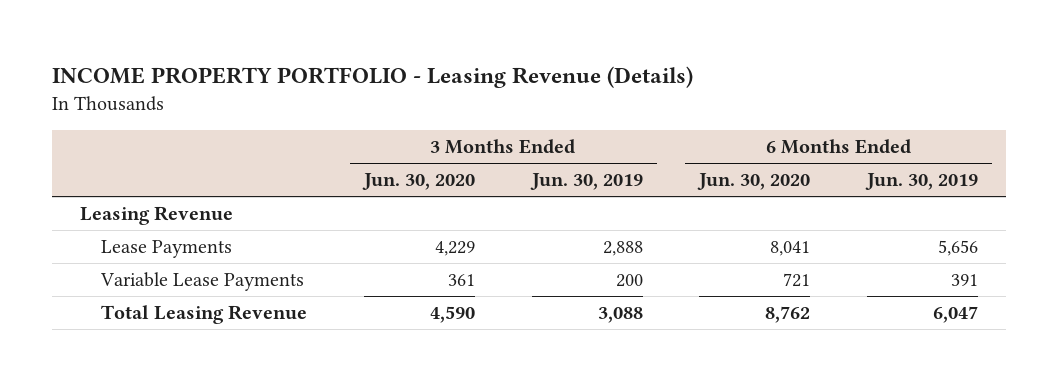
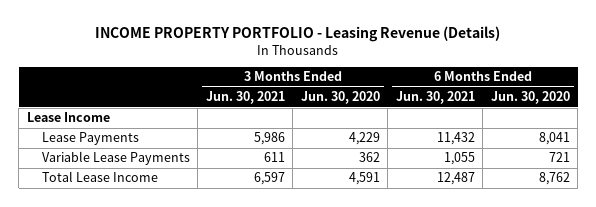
[529,173,643,191] Jun. 30, 2019 -> none
[865,173,979,191] Jun. 30, 2019 -> none
none -> [205,91,285,105] Jun. 30, 2021
none -> [395,91,475,105] Jun. 30, 2021
[80,205,234,225] Leasing Revenue -> [26,112,110,123] Lease Income
[447,273,475,286] 361 -> [358,152,380,163] 362
[101,304,308,324] Total Leasing Revenue -> [41,171,158,183] Total Lease Income
[429,305,475,323] 4,590 -> [348,172,380,186] 4,591

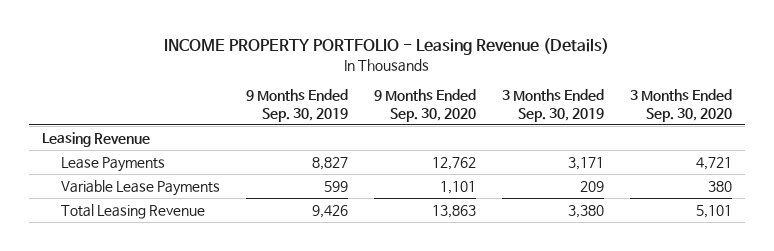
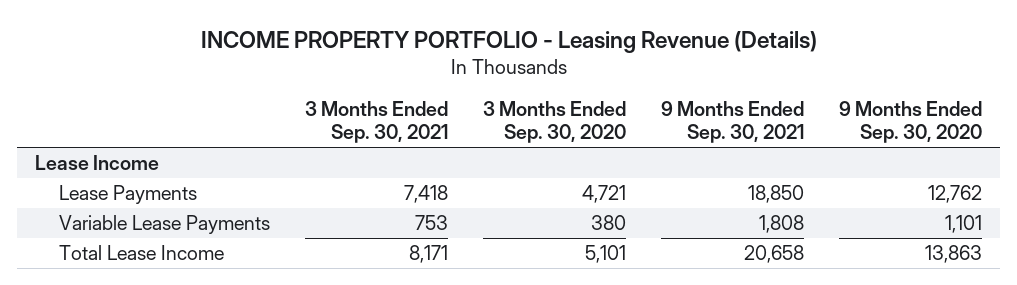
[245,89,348,122] 9 Months Ended Sep. 30, 2019 -> none
[501,89,604,122] 3 Months Ended Sep. 30, 2019 -> none
none -> [305,100,449,144] 3 Months Ended Sep. 30, 2021
none -> [661,100,805,144] 9 Months Ended Sep. 30, 2021
[42,131,151,147] Leasing Revenue -> [34,155,159,171] Lease Income
[60,203,205,219] Total Leasing Revenue -> [58,245,224,261] Total Lease Income

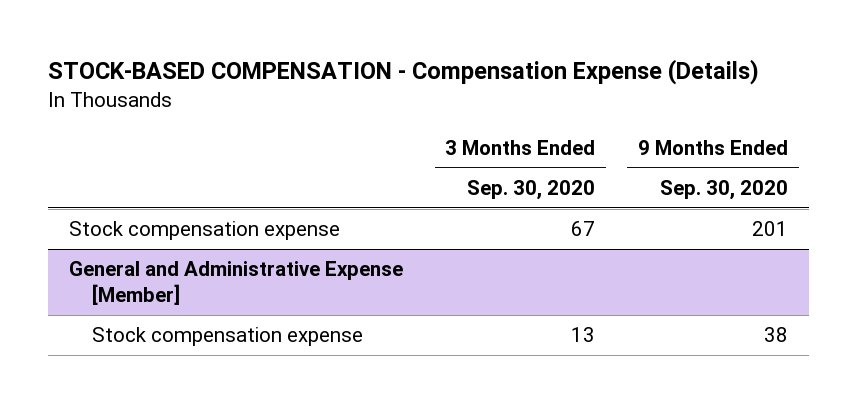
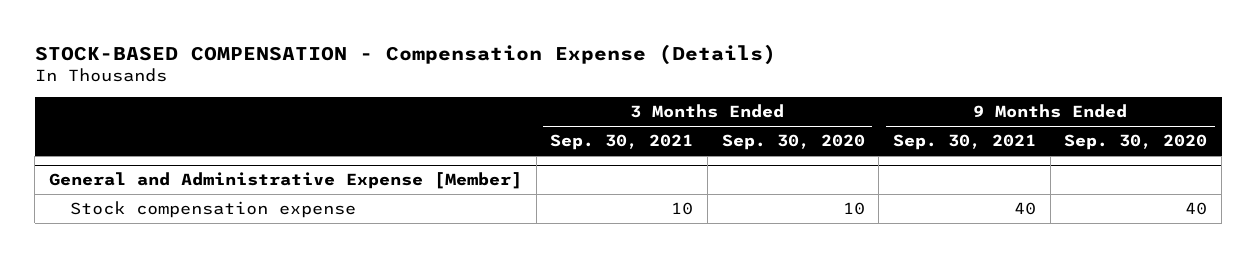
none -> [550,134,694,151] Sep. 30, 2021
none -> [893,134,1037,151] Sep. 30, 2021
[68,221,340,241] Stock compensation expense -> none
[571,327,596,343] 13 -> [842,202,865,216] 10
[763,327,788,343] 38 -> [1185,202,1208,216] 40

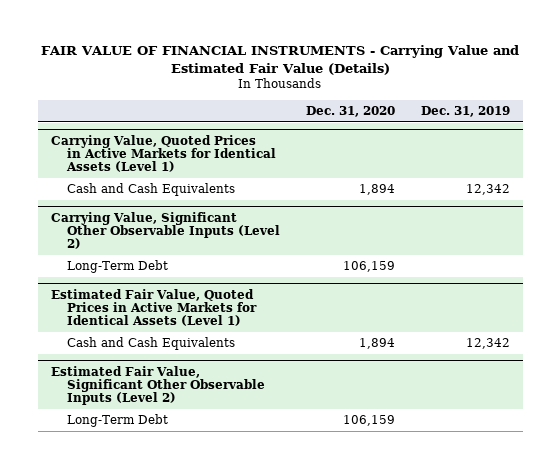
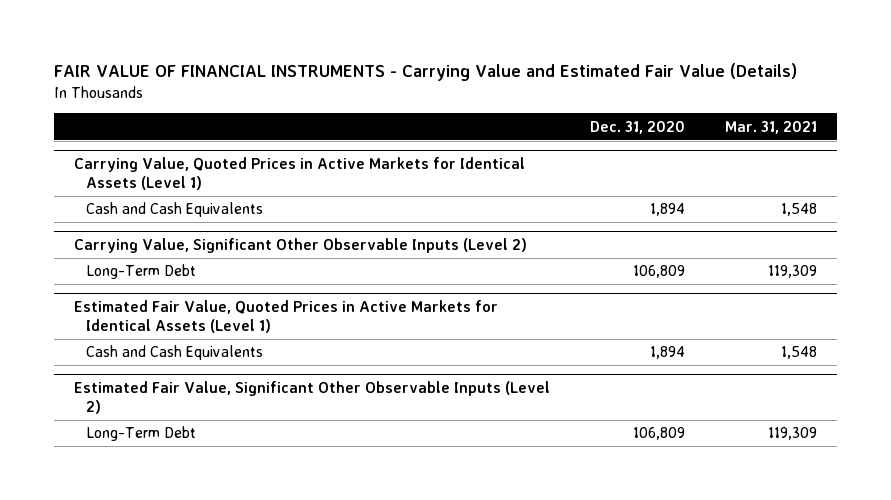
[420,105,510,117] Dec. 31, 2019 -> none
none -> [725,120,818,134] Mar. 31, 2021
[343,261,396,273] 106,159 -> [632,265,685,279] 106,809
[343,415,396,427] 106,159 -> [632,427,685,441] 106,809

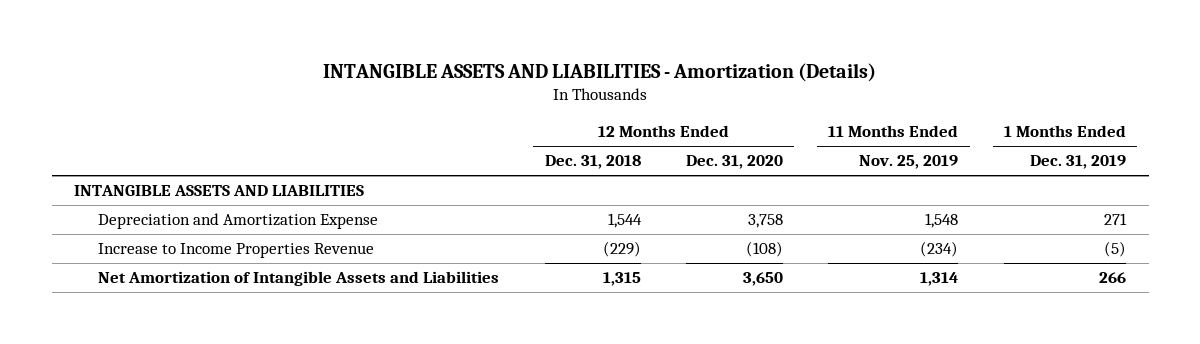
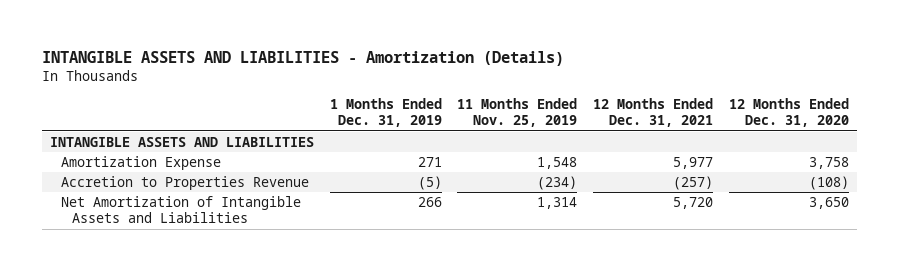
[544,155,641,170] Dec. 31, 2018 -> none
none -> [593,98,714,128] 12 Months Ended Dec. 31, 2021
[98,213,379,230] Depreciation and Amortization Expense -> [60,156,221,171] Amortization Expense
[98,243,375,259] Increase to Income Properties Revenue -> [60,176,309,191] Accretion to Properties Revenue

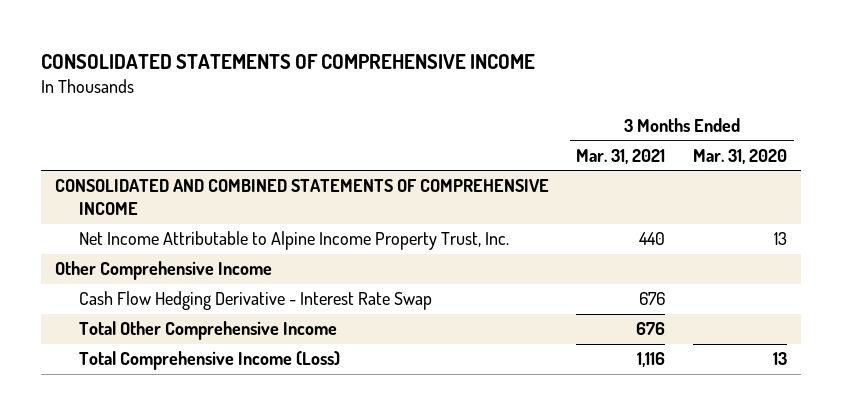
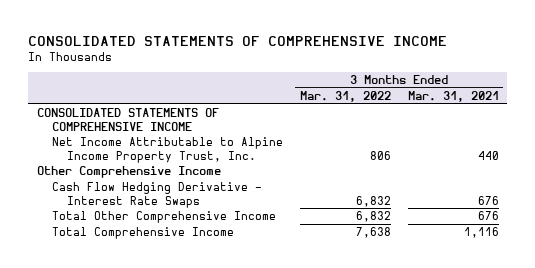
[693,148,788,164] Mar. 31, 2020 -> none
none -> [299,91,391,103] Mar. 31, 2022
[54,179,549,216] CONSOLIDATED AND COMBINED STATEMENTS OF COMPREHENSIVE INCOME -> [36,108,219,131] CONSOLIDATED STATEMENTS OF COMPREHENSIVE INCOME
[79,291,433,311] Cash Flow Hedging Derivative - Interest Rate Swap -> [51,182,262,208] Cash Flow Hedging Derivative - Interest Rate Swaps
[79,351,341,371] Total Comprehensive Income (Loss) -> [51,227,234,240] Total Comprehensive Income

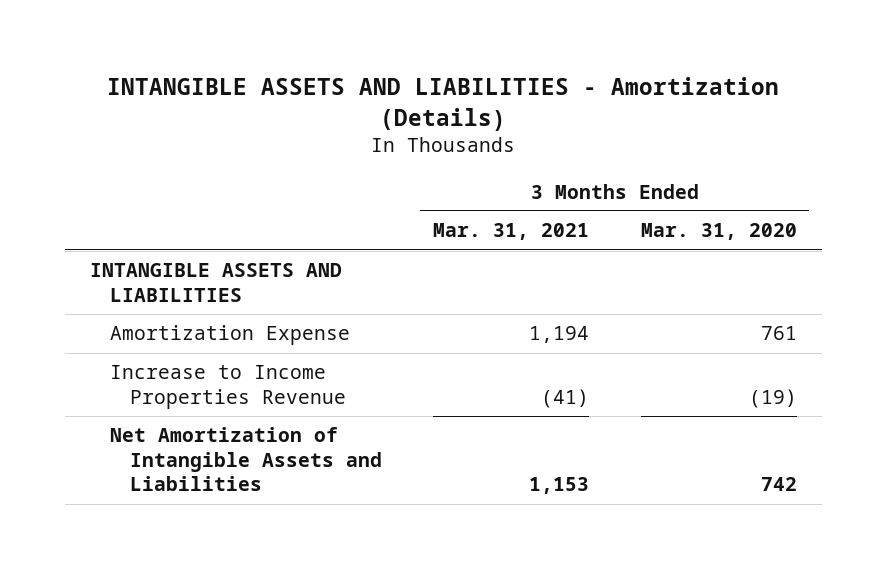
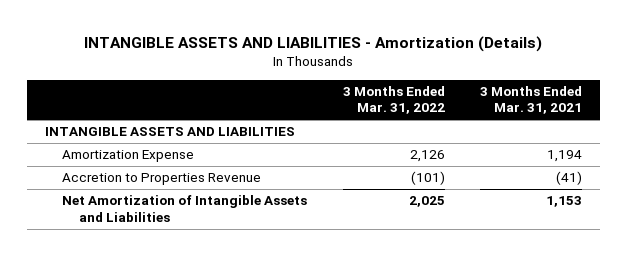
[640,223,797,241] Mar. 31, 2020 -> none
none -> [342,85,445,115] 3 Months Ended Mar. 31, 2022
[110,365,346,409] Increase to Income Properties Revenue -> [61,173,261,186] Accretion to Properties Revenue

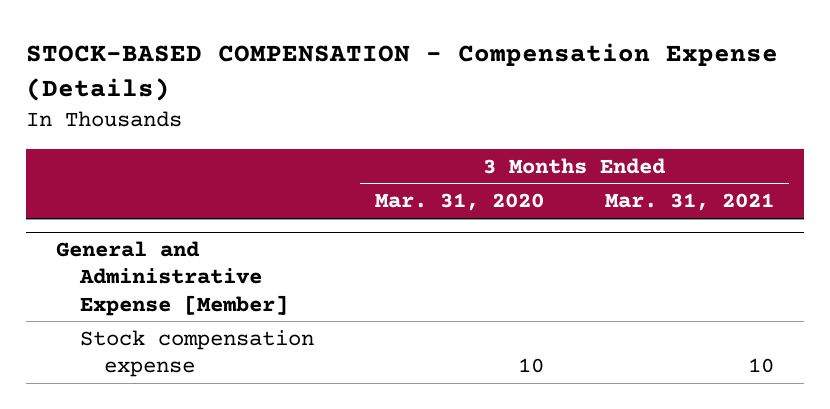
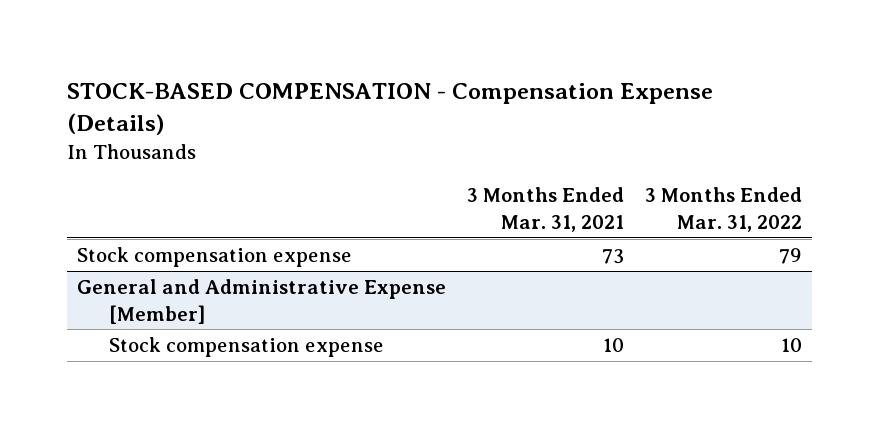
[374,193,544,212] Mar. 31, 2020 -> none
none -> [644,187,802,232] 3 Months Ended Mar. 31, 2022
none -> [77,247,353,268] Stock compensation expense

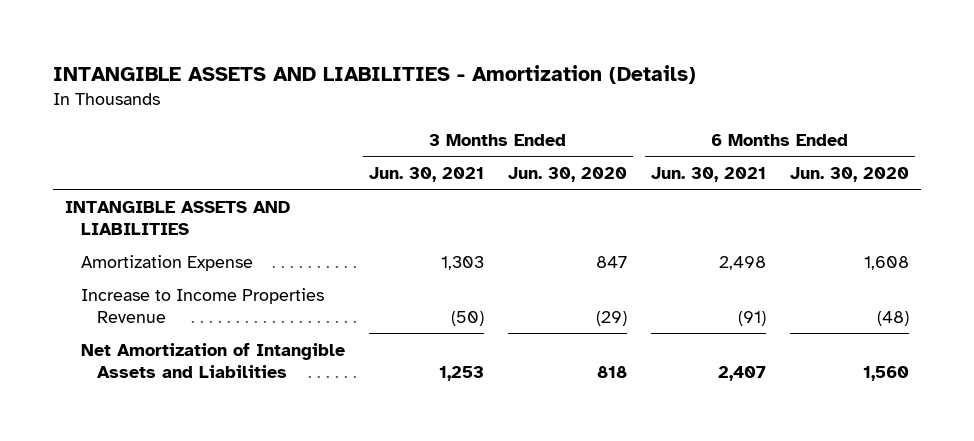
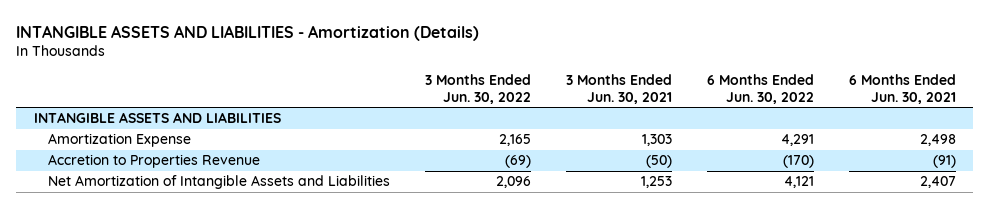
[507,166,627,182] Jun. 30, 2020 -> none
[790,166,910,182] Jun. 30, 2020 -> none
none -> [424,74,531,104] 3 Months Ended Jun. 30, 2022
none -> [706,74,814,104] 6 Months Ended Jun. 30, 2022
[80,287,324,323] Increase to Income Properties Revenue -> [47,154,260,169] Accretion to Properties Revenue

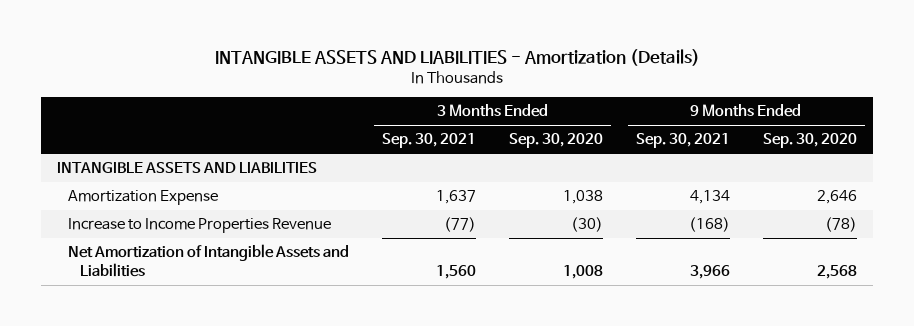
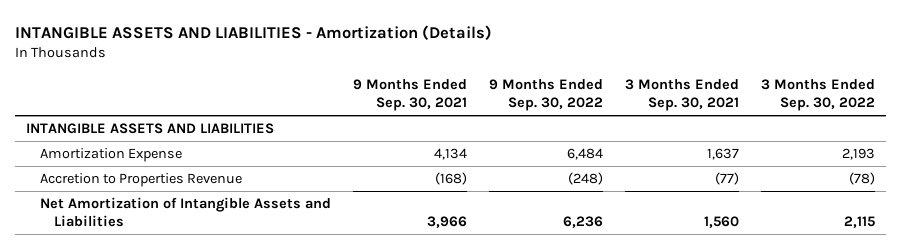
[509,133,604,149] Sep. 30, 2020 -> none
[762,133,857,149] Sep. 30, 2020 -> none
none -> [489,78,604,112] 9 Months Ended Sep. 30, 2022
none -> [761,78,876,112] 3 Months Ended Sep. 30, 2022
[68,218,332,234] Increase to Income Properties Revenue -> [40,172,243,187] Accretion to Properties Revenue

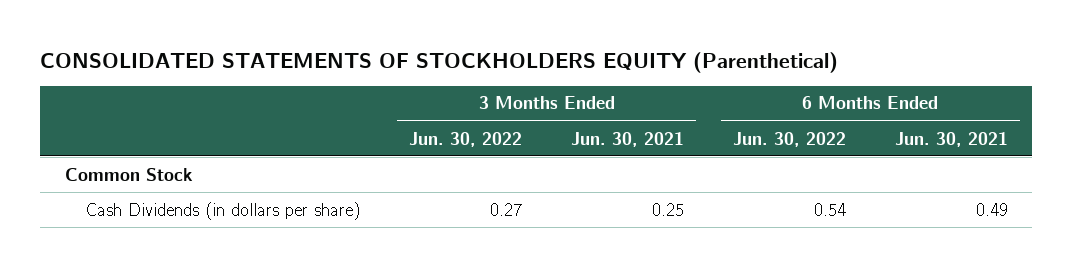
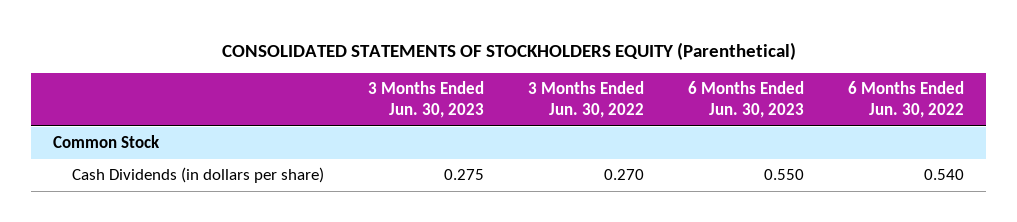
[571,131,685,147] Jun. 30, 2021 -> none
[894,131,1008,147] Jun. 30, 2021 -> none
none -> [367,81,484,118] 3 Months Ended Jun. 30, 2023
none -> [688,81,805,118] 6 Months Ended Jun. 30, 2023
[490,202,523,216] 0.27 -> [604,169,645,181] 0.270
[813,202,846,216] 0.54 -> [924,169,965,181] 0.540

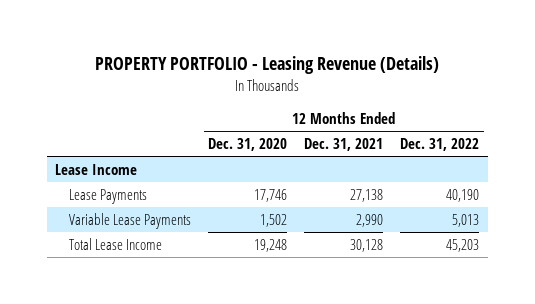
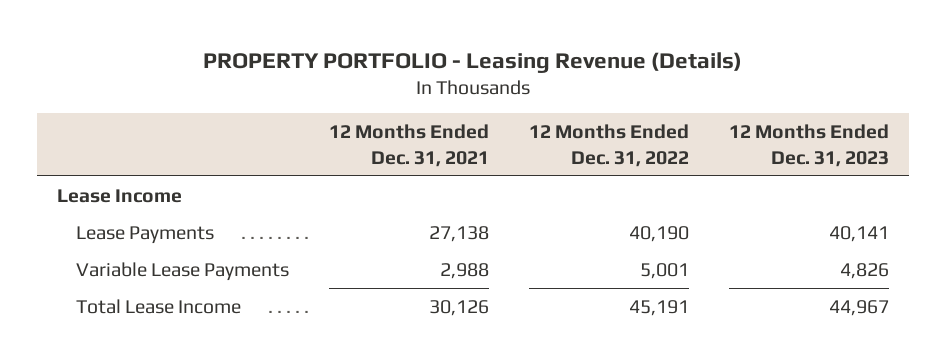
[208,137,288,151] Dec. 31, 2020 -> none
none -> [728,124,889,167] 12 Months Ended Dec. 31, 2023
[356,213,384,227] 2,990 -> [440,262,490,279] 2,988
[452,213,480,227] 5,013 -> [639,262,689,279] 5,001
[350,238,384,252] 30,128 -> [429,299,490,316] 30,126
[446,238,480,252] 45,203 -> [628,299,689,316] 45,191

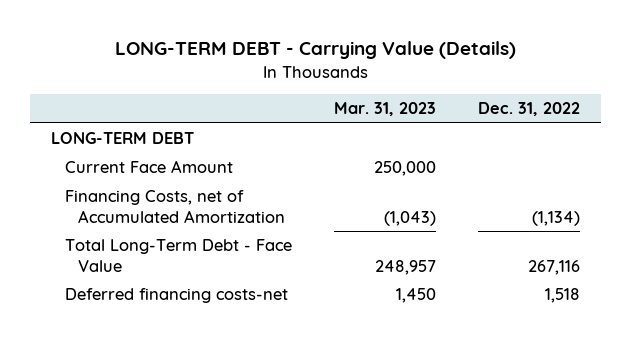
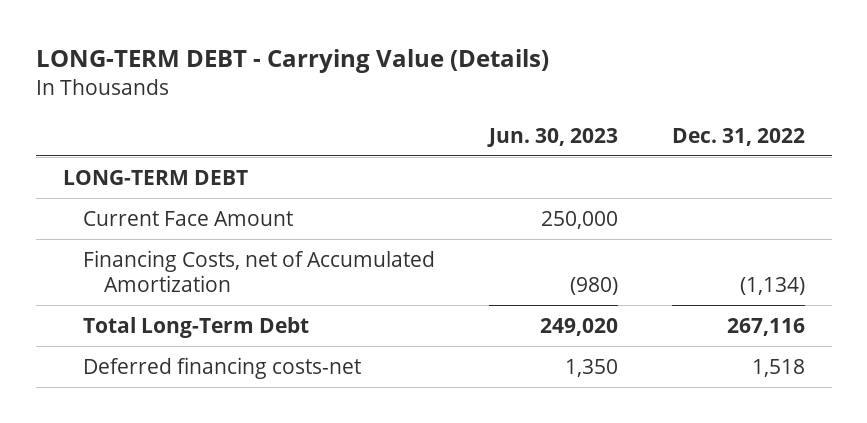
[333,102,436,117] Mar. 31, 2023 -> none
none -> [487,127,619,147] Jun. 30, 2023
[64,239,292,272] Total Long-Term Debt - Face Value -> [83,316,310,338] Total Long-Term Debt

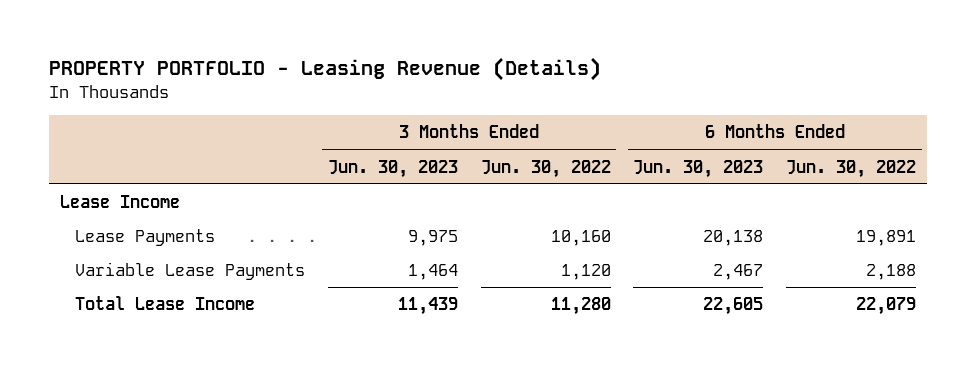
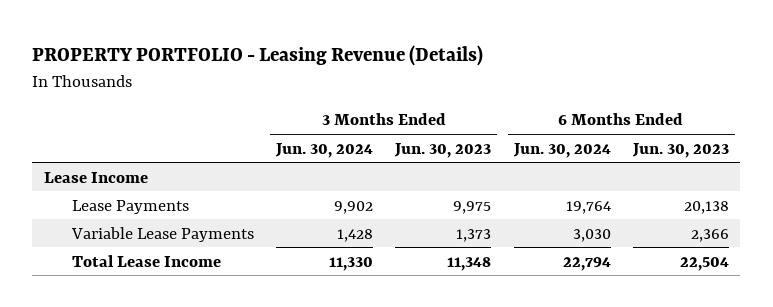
[480,159,611,178] Jun. 30, 2022 -> none
[785,159,916,178] Jun. 30, 2022 -> none
none -> [274,142,373,158] Jun. 30, 2024
none -> [512,142,611,158] Jun. 30, 2024
[408,264,459,281] 1,464 -> [456,228,492,242] 1,373
[713,264,764,281] 2,467 -> [691,228,730,242] 2,366
[398,297,459,316] 11,439 -> [447,256,492,271] 11,348
[703,297,764,316] 22,605 -> [680,256,730,271] 22,504

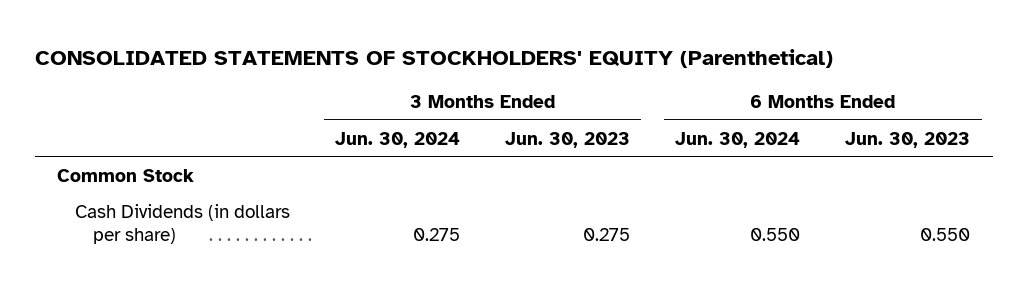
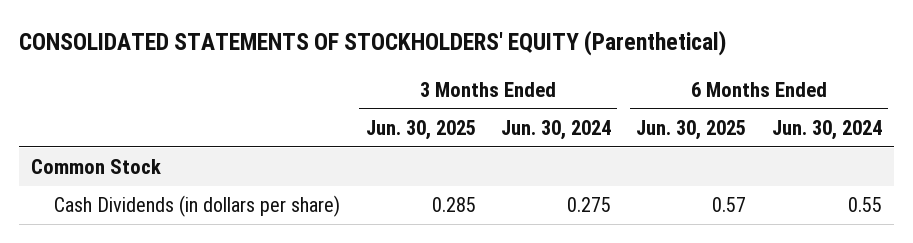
[505,131,631,148] Jun. 30, 2023 -> none
[845,131,971,148] Jun. 30, 2023 -> none
none -> [365,119,476,140] Jun. 30, 2025
none -> [636,119,747,140] Jun. 30, 2025
[750,227,801,241] 0.550 -> [847,197,882,213] 0.55

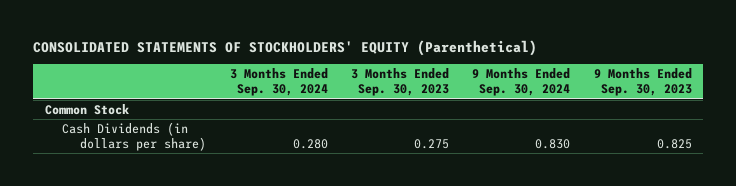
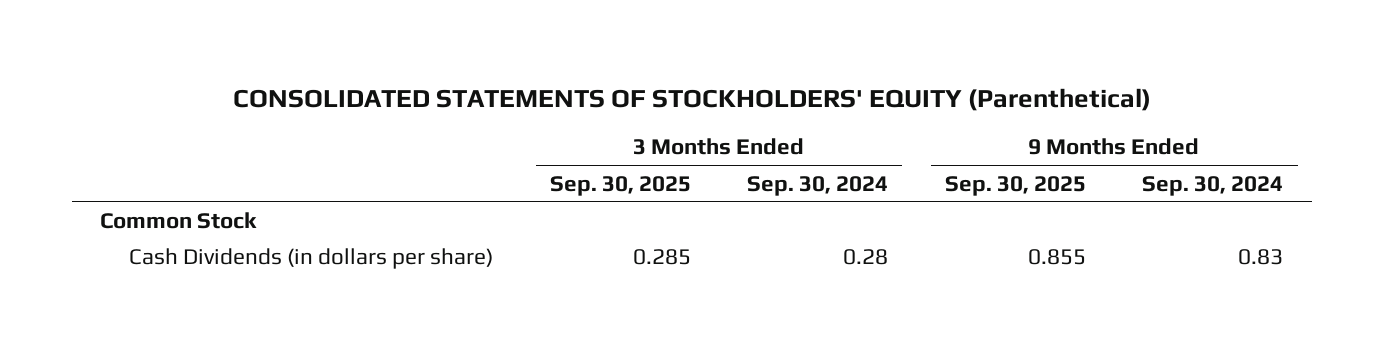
[350,68,449,97] 3 Months Ended Sep. 30, 2023 -> none
[593,68,692,97] 9 Months Ended Sep. 30, 2023 -> none
none -> [549,175,691,196] Sep. 30, 2025
none -> [944,175,1086,196] Sep. 30, 2025
[292,139,328,150] 0.280 -> [843,249,889,266] 0.28
[535,139,571,150] 0.830 -> [1238,249,1284,266] 0.83

